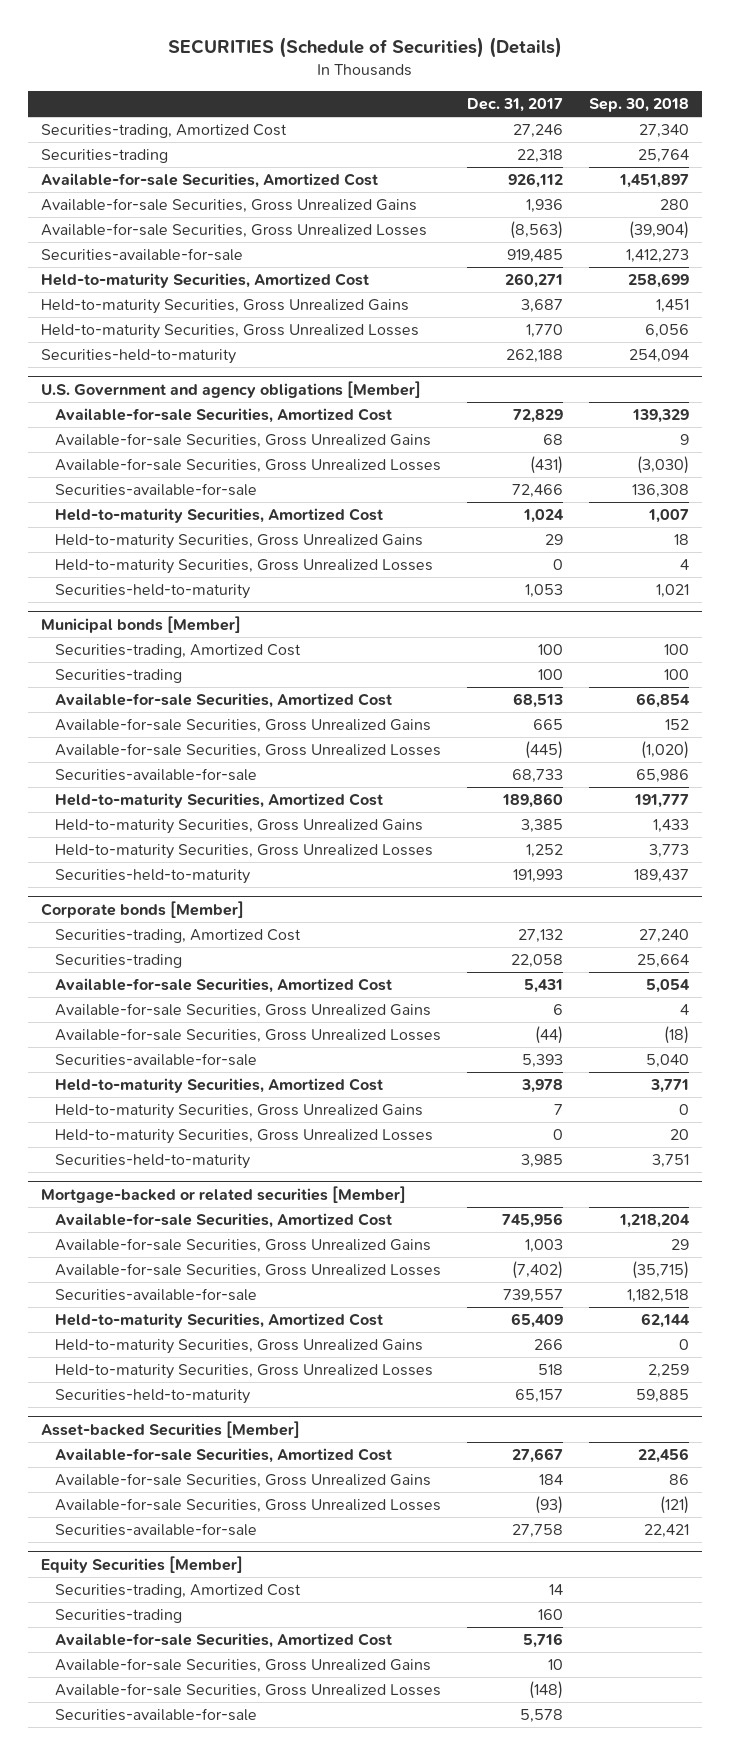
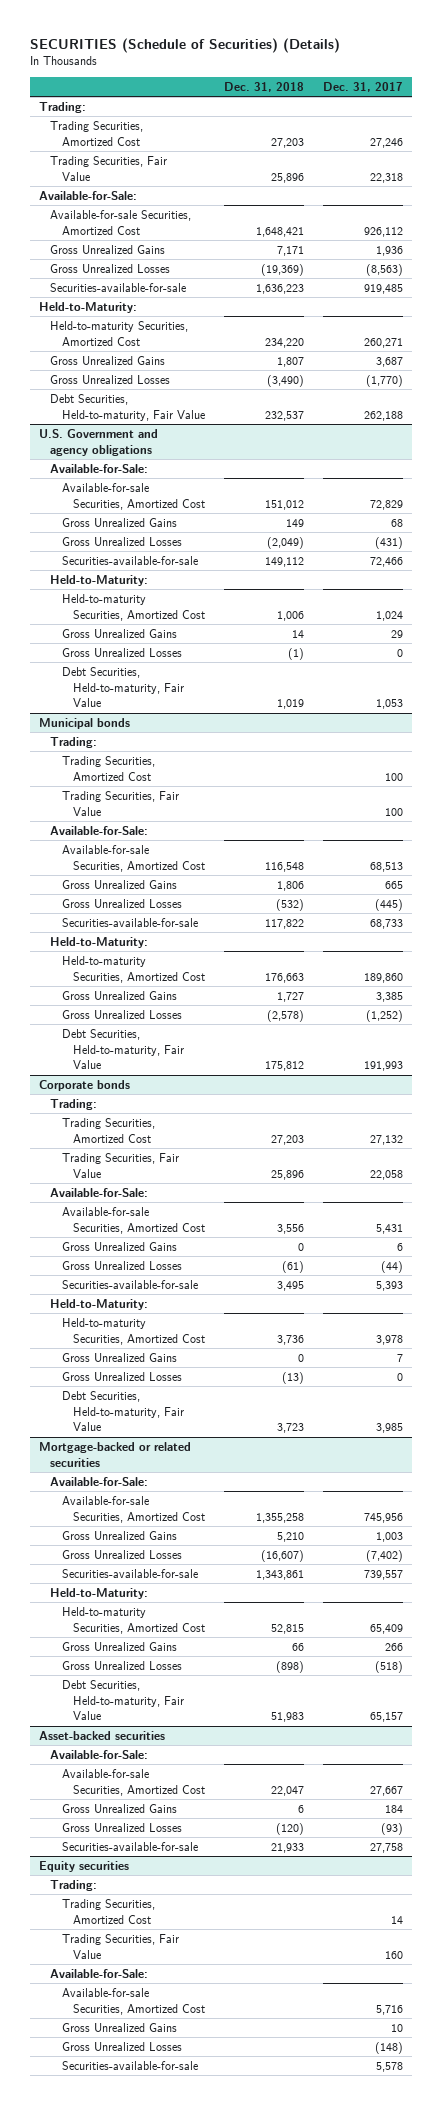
[588,98,689,113] Sep. 30, 2018 -> none
none -> [223,82,304,93] Dec. 31, 2018
none -> [38,101,86,113] Trading:
[41,124,288,139] Securities-trading, Amortized Cost -> [50,120,144,146] Trading Securities, Amortized Cost
[41,149,169,164] Securities-trading -> [50,155,168,181] Trading Securities, Fair Value
none -> [38,190,137,200] Available-for-Sale:
[41,198,418,214] Available-for-sale Securities, Gross Unrealized Gains -> [50,244,166,254] Gross Unrealized Gains
[41,223,428,239] Available-for-sale Securities, Gross Unrealized Losses -> [50,263,171,273] Gross Unrealized Losses
none -> [38,301,137,313] Held-to-Maturity:
[41,299,410,315] Held-to-maturity Securities, Gross Unrealized Gains -> [50,355,166,365] Gross Unrealized Gains
[41,324,420,340] Held-to-maturity Securities, Gross Unrealized Losses -> [50,374,171,384] Gross Unrealized Losses
[526,324,564,339] 1,770 -> [365,374,403,387] (1,770)
[41,349,237,365] Securities-held-to-maturity -> [50,393,205,421] Debt Securities, Held-to-maturity, Fair Value
[41,381,422,399] U.S. Government and agency obligations [Member] -> [38,428,158,456] U.S. Government and agency obligations
none -> [50,463,149,473] Available-for-Sale:
[55,433,432,449] Available-for-sale Securities, Gross Unrealized Gains -> [61,517,177,527] Gross Unrealized Gains
[55,458,442,474] Available-for-sale Securities, Gross Unrealized Losses -> [61,536,182,546] Gross Unrealized Losses
none -> [50,574,149,586] Held-to-Maturity:
[55,534,424,550] Held-to-maturity Securities, Gross Unrealized Gains -> [61,628,177,638] Gross Unrealized Gains
[55,559,434,575] Held-to-maturity Securities, Gross Unrealized Losses -> [61,647,182,657] Gross Unrealized Losses
[55,584,251,600] Securities-held-to-maturity -> [61,666,185,708] Debt Securities, Held-to-maturity, Fair Value
[41,616,242,634] Municipal bonds [Member] -> [38,717,130,729] Municipal bonds
none -> [50,736,98,748] Trading:
[55,644,302,659] Securities-trading, Amortized Cost -> [61,755,155,781] Trading Securities, Amortized Cost
[55,669,183,684] Securities-trading -> [61,790,179,816] Trading Securities, Fair Value
none -> [50,825,149,835] Available-for-Sale:
[55,718,432,734] Available-for-sale Securities, Gross Unrealized Gains -> [61,879,177,889] Gross Unrealized Gains
[55,743,442,759] Available-for-sale Securities, Gross Unrealized Losses -> [61,898,182,908] Gross Unrealized Losses
none -> [50,936,149,948] Held-to-Maturity:
[55,819,424,835] Held-to-maturity Securities, Gross Unrealized Gains -> [61,990,177,1000] Gross Unrealized Gains
[55,844,434,860] Held-to-maturity Securities, Gross Unrealized Losses -> [61,1009,182,1019] Gross Unrealized Losses
[526,844,564,859] 1,252 -> [365,1009,403,1022] (1,252)
[55,869,251,885] Securities-held-to-maturity -> [61,1028,185,1070] Debt Securities, Held-to-maturity, Fair Value
[41,901,245,919] Corporate bonds [Member] -> [38,1079,130,1091] Corporate bonds
none -> [50,1098,98,1110] Trading:
[55,929,302,944] Securities-trading, Amortized Cost -> [61,1117,155,1143] Trading Securities, Amortized Cost
[55,954,183,969] Securities-trading -> [61,1152,179,1178] Trading Securities, Fair Value
none -> [50,1187,149,1197] Available-for-Sale:
[55,1003,432,1019] Available-for-sale Securities, Gross Unrealized Gains -> [61,1241,177,1251] Gross Unrealized Gains
[55,1028,442,1044] Available-for-sale Securities, Gross Unrealized Losses -> [61,1260,182,1270] Gross Unrealized Losses
none -> [50,1298,149,1310] Held-to-Maturity:
[55,1104,424,1120] Held-to-maturity Securities, Gross Unrealized Gains -> [61,1352,177,1362] Gross Unrealized Gains
[55,1129,434,1145] Held-to-maturity Securities, Gross Unrealized Losses -> [61,1371,182,1381] Gross Unrealized Losses
[55,1154,251,1170] Securities-held-to-maturity -> [61,1390,185,1432] Debt Securities, Held-to-maturity, Fair Value
[41,1186,407,1204] Mortgage-backed or related securities [Member] -> [38,1441,191,1467] Mortgage-backed or related securities
none -> [50,1476,149,1486] Available-for-Sale:
[55,1238,432,1254] Available-for-sale Securities, Gross Unrealized Gains -> [61,1530,177,1540] Gross Unrealized Gains
[55,1263,442,1279] Available-for-sale Securities, Gross Unrealized Losses -> [61,1549,182,1559] Gross Unrealized Losses
none -> [50,1587,149,1599] Held-to-Maturity:
[55,1339,424,1355] Held-to-maturity Securities, Gross Unrealized Gains -> [61,1641,177,1651] Gross Unrealized Gains
[55,1364,434,1380] Held-to-maturity Securities, Gross Unrealized Losses -> [61,1660,182,1670] Gross Unrealized Losses
[538,1364,564,1376] 518 -> [374,1660,403,1673] (518)
[55,1389,251,1405] Securities-held-to-maturity -> [61,1679,185,1721] Debt Securities, Held-to-maturity, Fair Value
[41,1421,301,1439] Asset-backed Securities [Member] -> [38,1730,165,1740] Asset-backed securities
none -> [50,1749,149,1759] Available-for-Sale:
[55,1473,432,1489] Available-for-sale Securities, Gross Unrealized Gains -> [61,1803,177,1813] Gross Unrealized Gains
[55,1498,442,1514] Available-for-sale Securities, Gross Unrealized Losses -> [61,1822,182,1832] Gross Unrealized Losses
[41,1556,244,1574] Equity Securities [Member] -> [38,1860,129,1872] Equity securities
none -> [50,1879,98,1891] Trading:
[55,1584,302,1599] Securities-trading, Amortized Cost -> [61,1898,155,1924] Trading Securities, Amortized Cost
[55,1609,183,1624] Securities-trading -> [61,1933,179,1959] Trading Securities, Fair Value
none -> [50,1968,149,1978] Available-for-Sale:
[55,1658,432,1674] Available-for-sale Securities, Gross Unrealized Gains -> [61,2022,177,2032] Gross Unrealized Gains
[55,1683,442,1699] Available-for-sale Securities, Gross Unrealized Losses -> [61,2041,182,2051] Gross Unrealized Losses

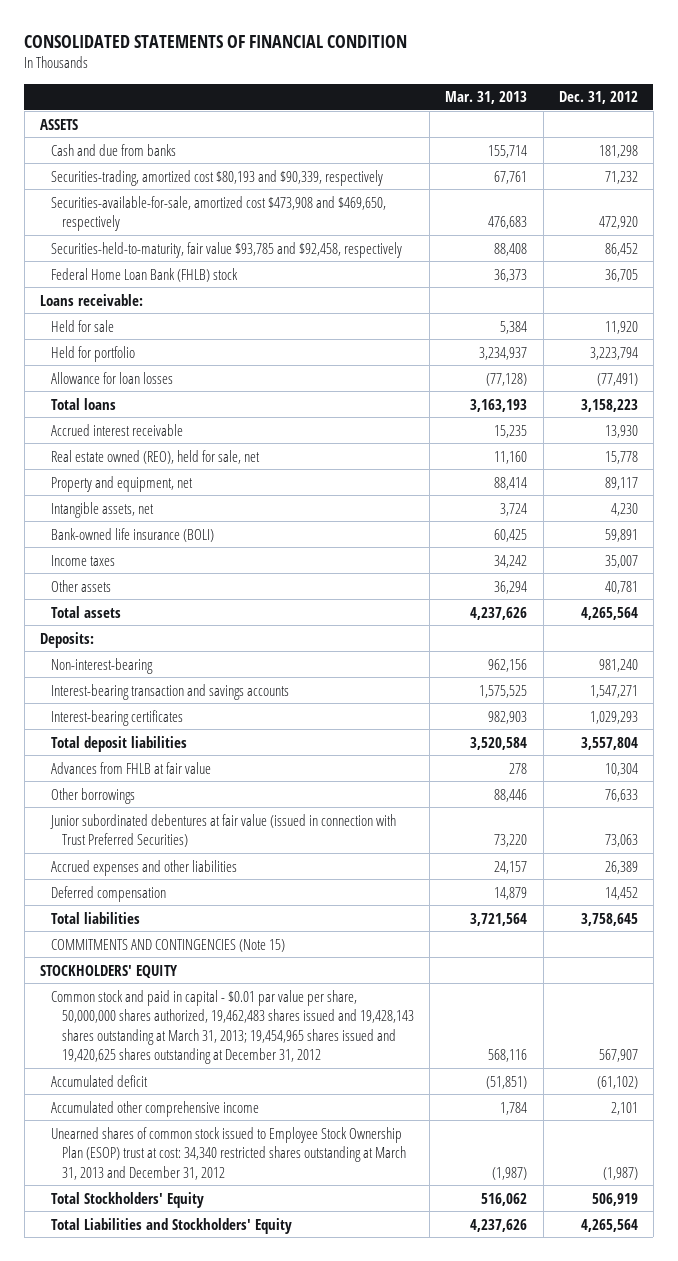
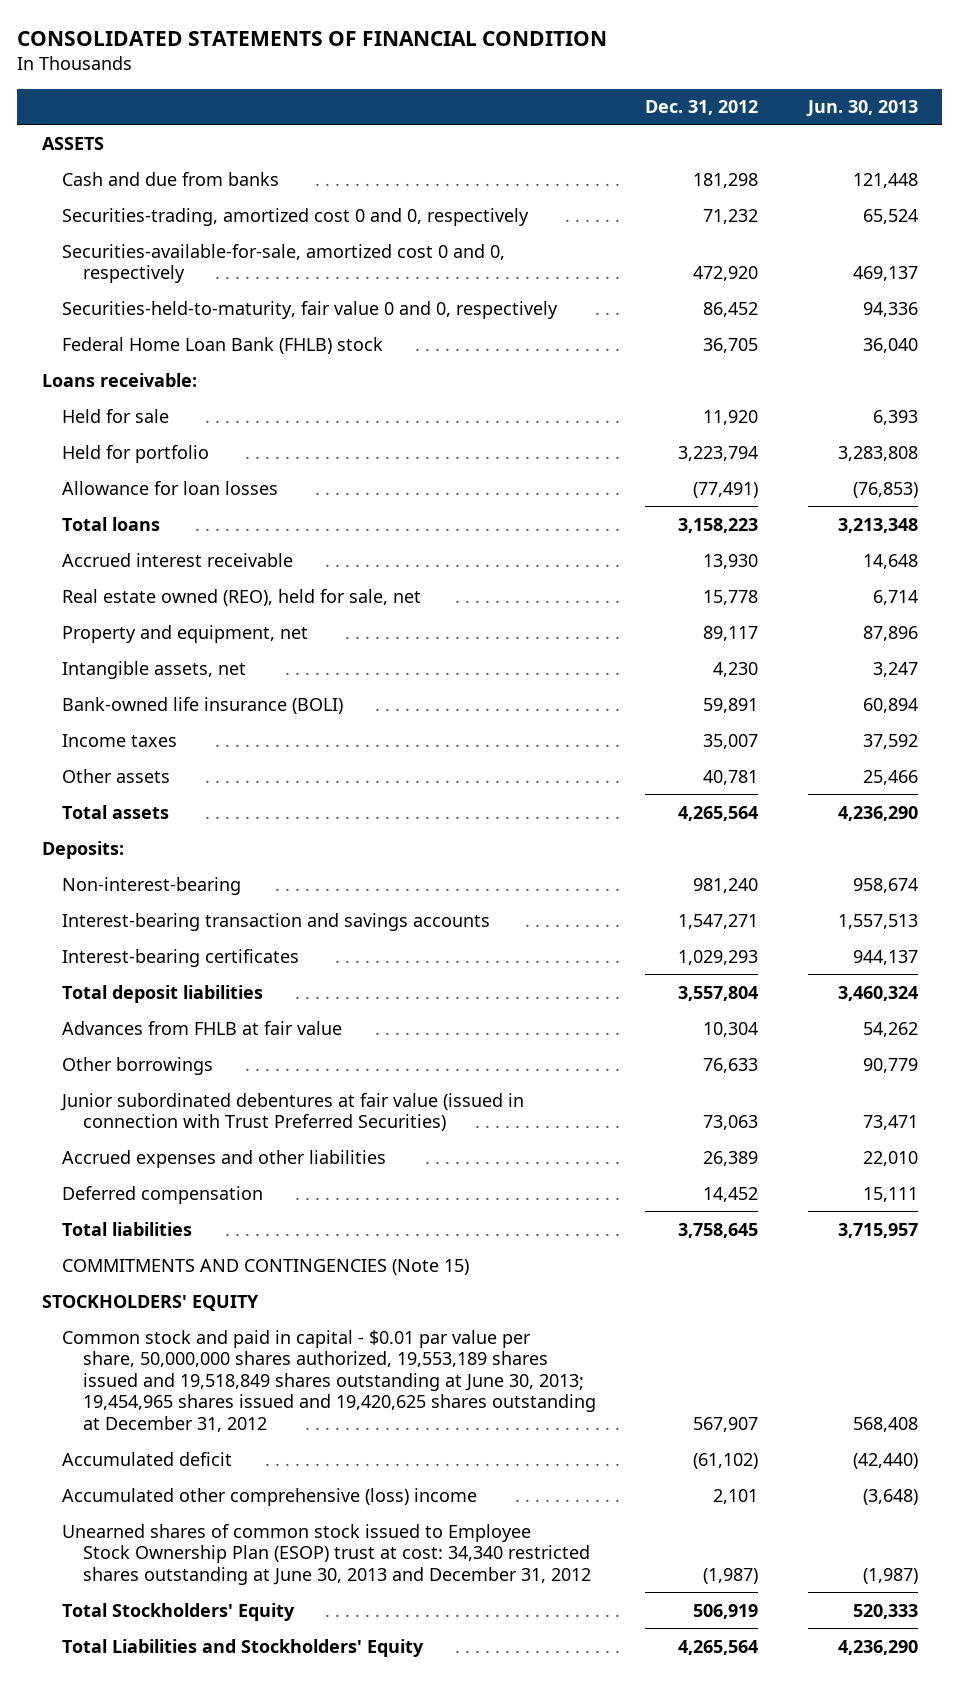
[445,91,528,105] Mar. 31, 2013 -> none
none -> [805,100,918,118] Jun. 30, 2013
[51,169,384,186] Securities-trading, amortized cost $80,193 and $90,339, respectively -> [62,207,530,226] Securities-trading, amortized cost 0 and 0, respectively
[51,195,387,232] Securities-available-for-sale, amortized cost $473,908 and $469,650, respectively -> [62,243,506,284] Securities-available-for-sale, amortized cost 0 and 0, respectively
[51,241,403,258] Securities-held-to-maturity, fair value $93,785 and $92,458, respectively -> [62,300,559,319] Securities-held-to-maturity, fair value 0 and 0, respectively
[51,989,415,1065] Common stock and paid in capital - $0.01 par value per share, 50,000,000 shares authorized, 19,462,483 shares issued and 19,428,143 shares outstanding at March 31, 2013; 19,454,965 shares issued and 19,420,625 shares outstanding at December 31, 2012 -> [62,1329,596,1432] Common stock and paid in capital - $0.01 par value per share, 50,000,000 shares authorized, 19,553,189 shares issued and 19,518,849 shares outstanding at June 30, 2013; 19,454,965 shares issued and 19,420,625 shares outstanding at December 31, 2012
[51,1100,260,1117] Accumulated other comprehensive income -> [62,1487,478,1506] Accumulated other comprehensive (loss) income
[51,1126,407,1180] Unearned shares of common stock issued to Employee Stock Ownership Plan (ESOP) trust at cost: 34,340 restricted shares outstanding at March 31, 2013 and December 31, 2012 -> [62,1523,591,1585] Unearned shares of common stock issued to Employee Stock Ownership Plan (ESOP) trust at cost: 34,340 restricted shares outstanding at June 30, 2013 and December 31, 2012

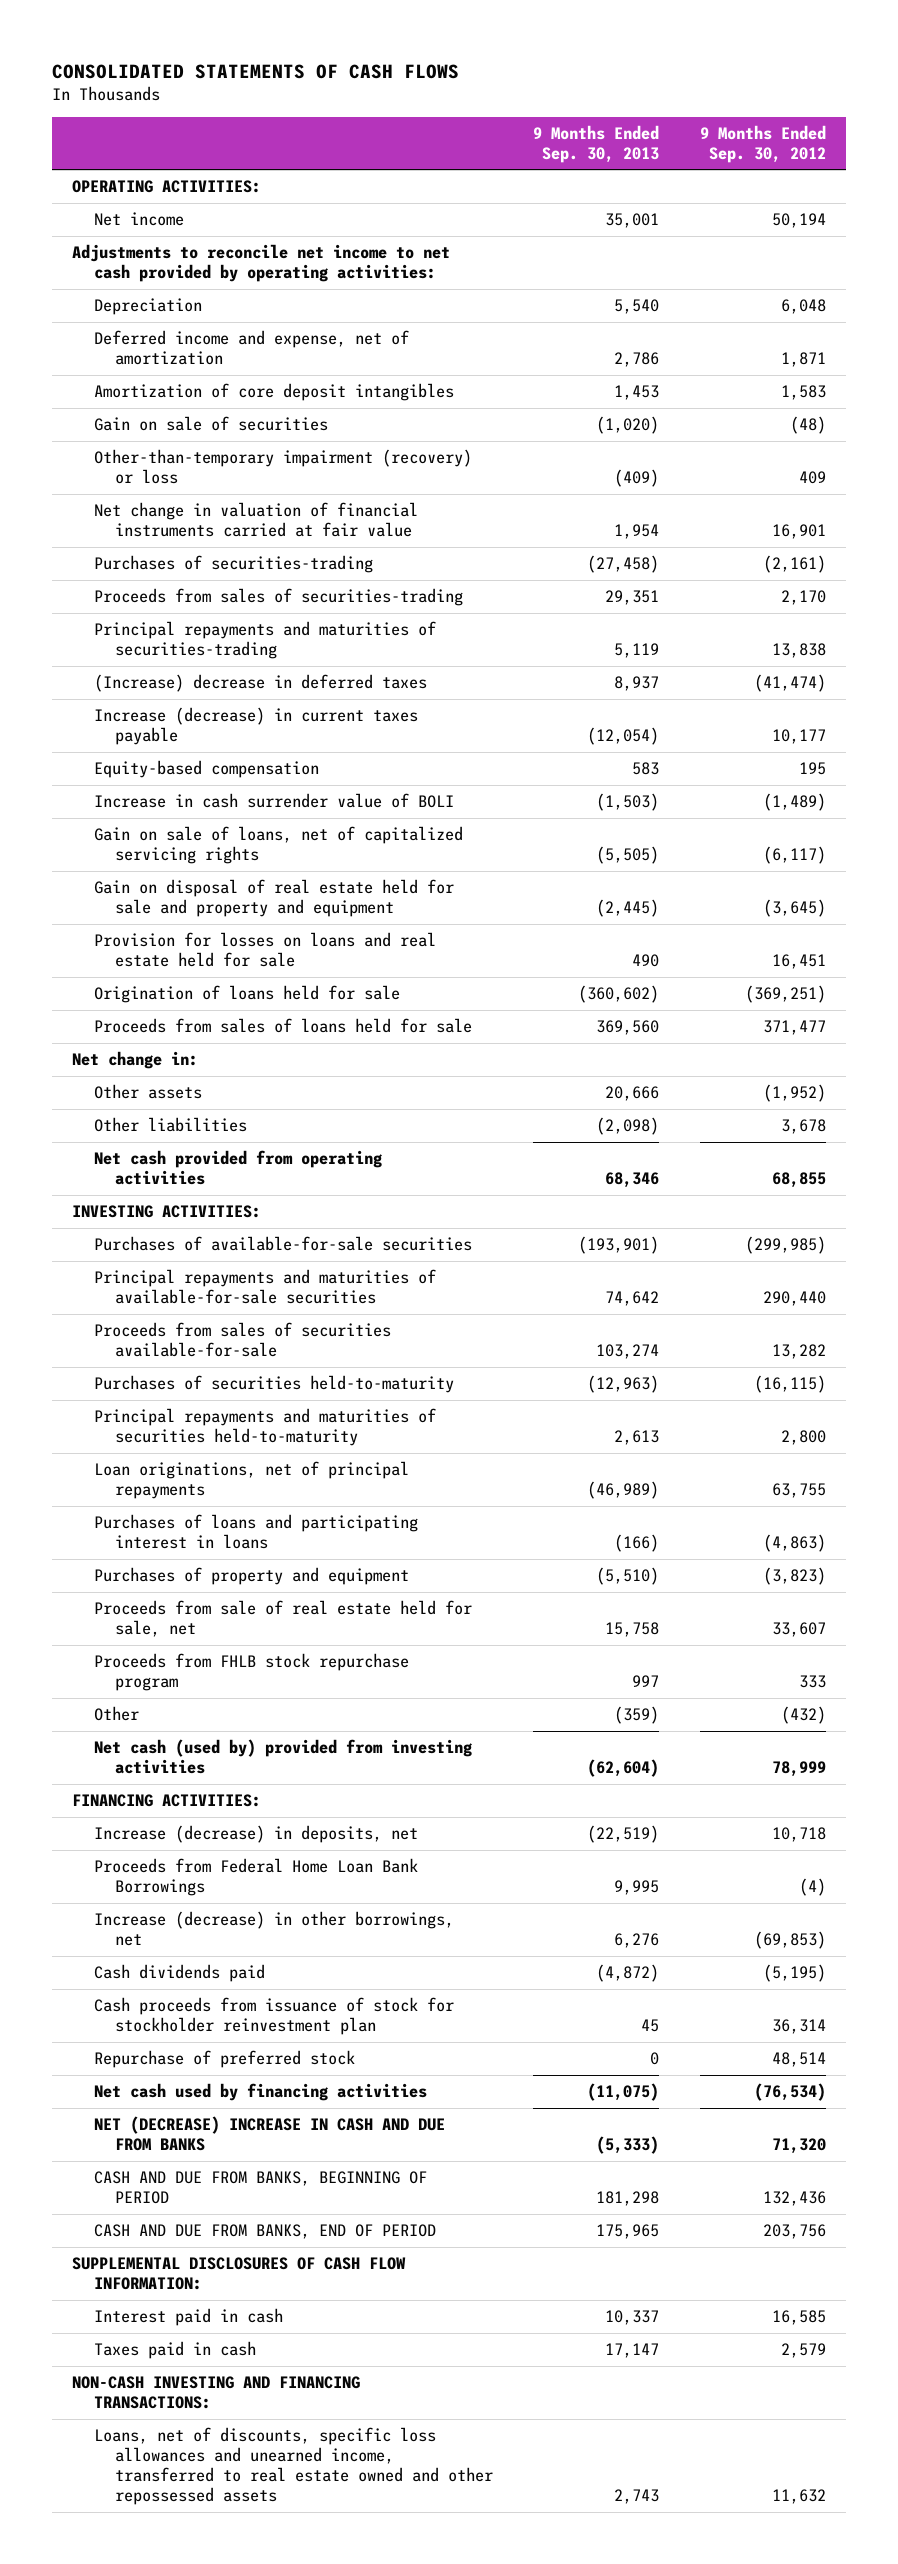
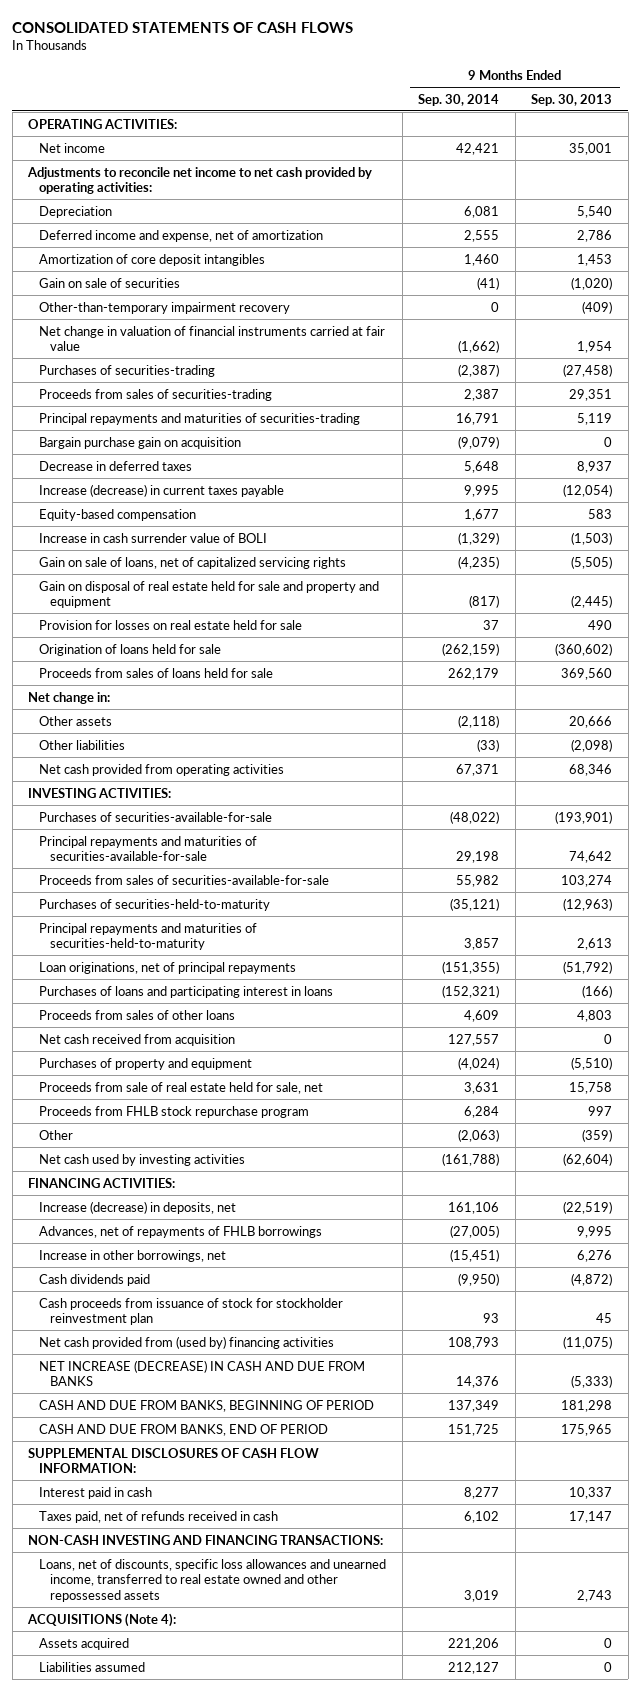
[699,124,826,163] 9 Months Ended Sep. 30, 2012 -> none
none -> [418,93,500,106] Sep. 30, 2014
[93,449,472,485] Other-than-temporary impairment (recovery) or loss -> [38,301,290,314] Other-than-temporary impairment recovery
none -> [38,436,241,449] Bargain purchase gain on acquisition
[93,674,427,693] (Increase) decrease in deferred taxes -> [38,460,192,471] Decrease in deferred taxes
[93,932,436,968] Provision for losses on loans and real estate held for sale -> [38,619,302,630] Provision for losses on real estate held for sale
[93,1236,472,1252] Purchases of available-for-sale securities -> [38,811,272,822] Purchases of securities-available-for-sale
[93,1269,436,1305] Principal repayments and maturities of available-for-sale securities -> [38,835,257,862] Principal repayments and maturities of securities-available-for-sale
[93,1322,391,1358] Proceeds from sales of securities available-for-sale -> [38,874,329,885] Proceeds from sales of securities-available-for-sale
[93,1375,454,1394] Purchases of securities held-to-maturity -> [38,898,270,911] Purchases of securities-held-to-maturity
[93,1408,436,1447] Principal repayments and maturities of securities held-to-maturity -> [38,922,257,951] Principal repayments and maturities of securities-held-to-maturity
[587,1481,660,1500] (46,989) -> [563,960,613,974] (51,792)
none -> [38,1009,235,1020] Proceeds from sales of other loans
none -> [38,1033,235,1046] Net cash received from acquisition
[93,1739,472,1775] Net cash (used by) provided from investing activities -> [38,1153,245,1166] Net cash used by investing activities
[93,1858,418,1897] Proceeds from Federal Home Loan Bank Borrowings -> [38,1225,322,1238] Advances, net of repayments of FHLB borrowings
[93,1911,454,1947] Increase (decrease) in other borrowings, net -> [38,1249,226,1262] Increase in other borrowings, net
[93,2050,355,2069] Repurchase of preferred stock -> none
[93,2083,427,2102] Net cash used by financing activities -> [38,1335,334,1349] Net cash provided from (used by) financing activities
[93,2116,445,2152] NET (DECREASE) INCREASE IN CASH AND DUE FROM BANKS -> [38,1359,365,1387] NET INCREASE (DECREASE) IN CASH AND DUE FROM BANKS
[93,2341,256,2360] Taxes paid in cash -> [38,1510,278,1523] Taxes paid, net of refunds received in cash
none -> [27,1612,177,1627] ACQUISITIONS (Note 4):
none -> [38,1637,129,1650] Assets acquired
none -> [38,1661,145,1672] Liabilities assumed

